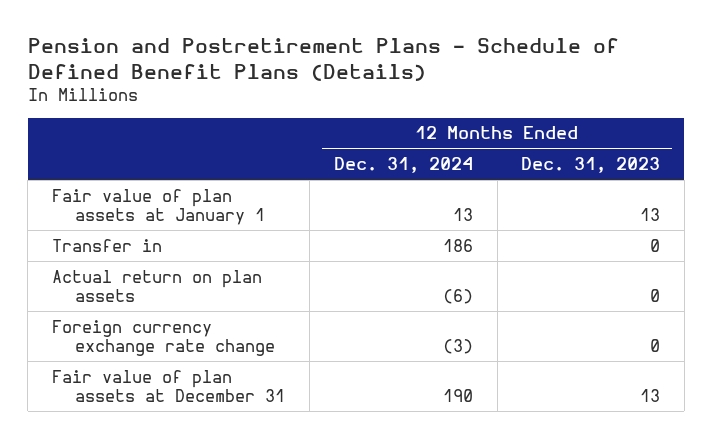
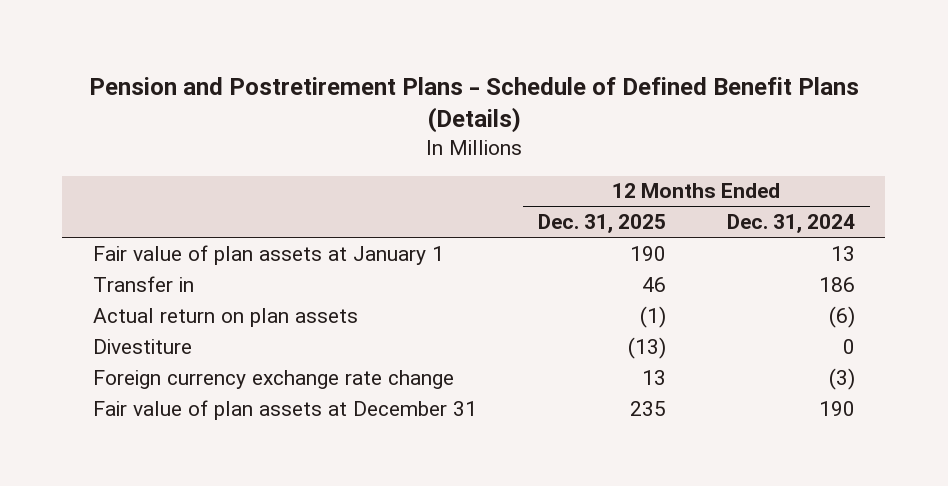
[521,157,661,174] Dec. 31, 2023 -> none
none -> [537,214,666,234] Dec. 31, 2025
none -> [92,338,192,354] Divestiture

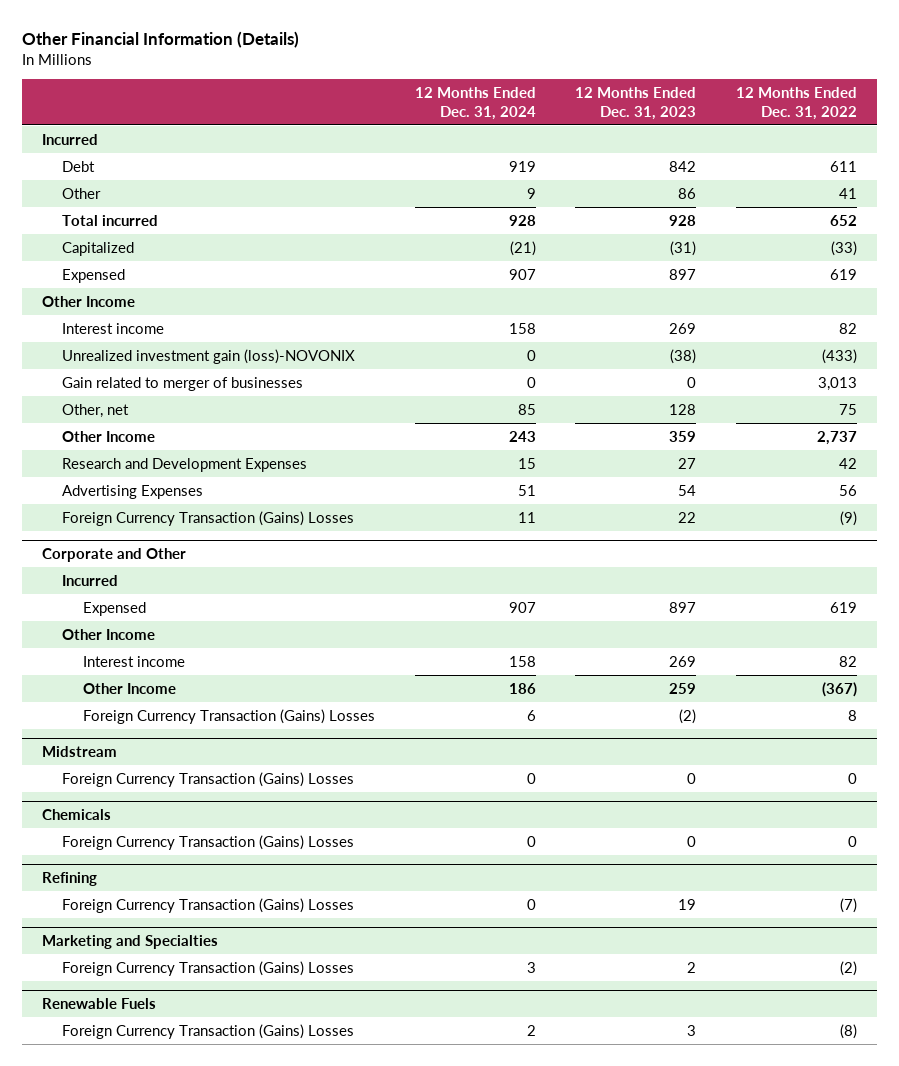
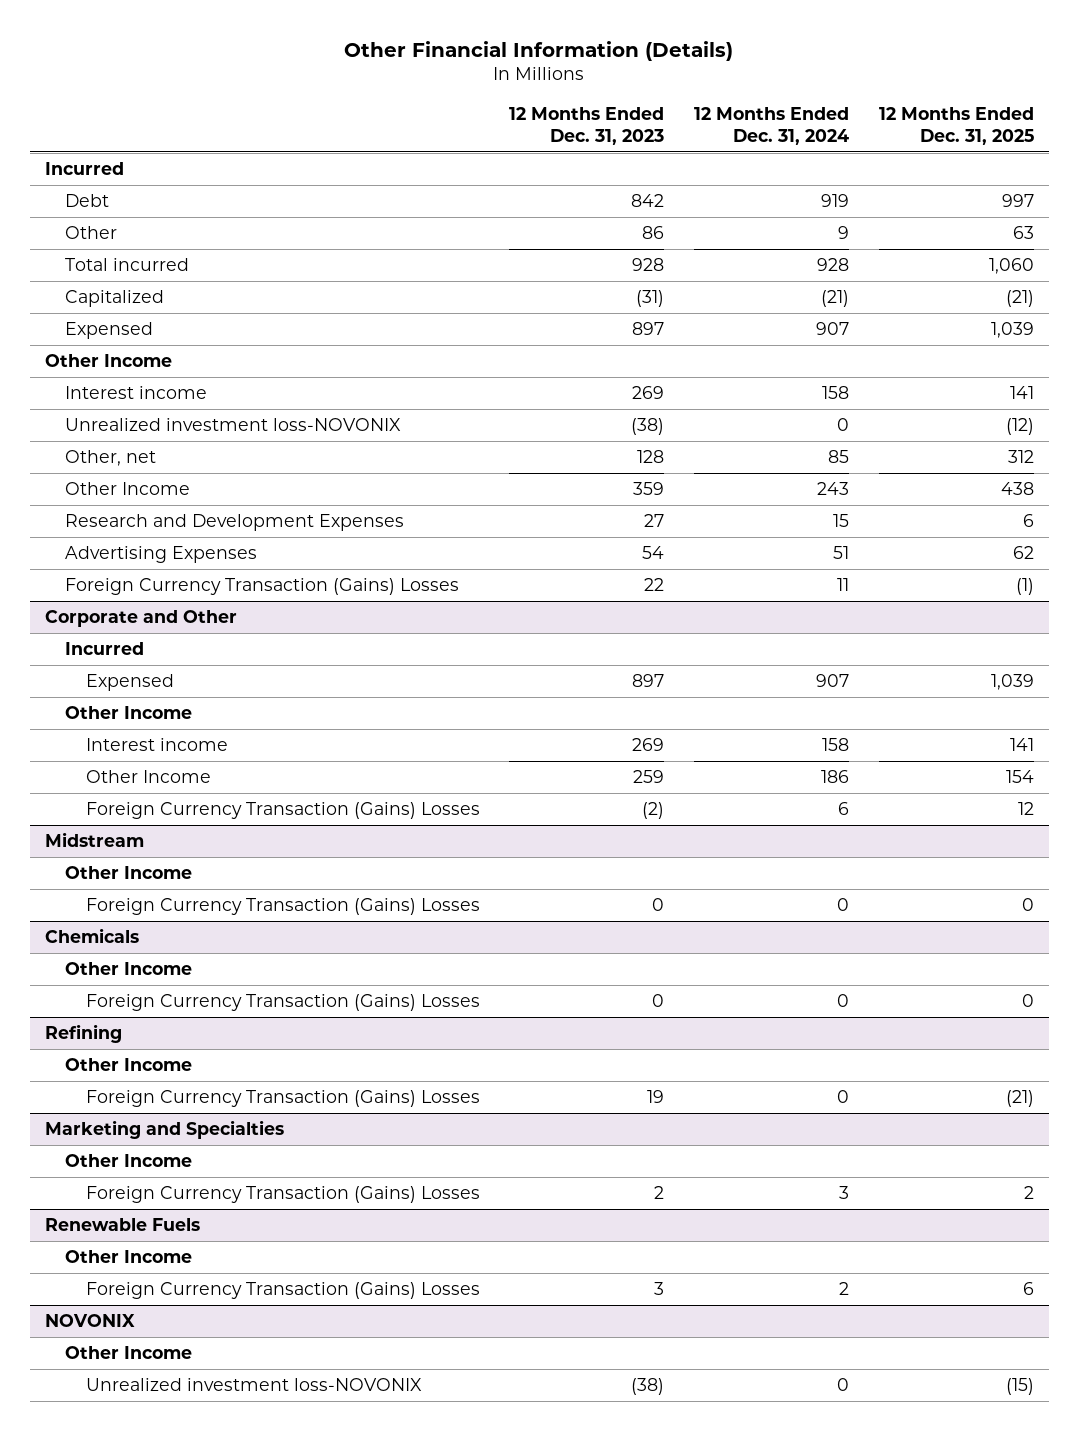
[735,86,857,120] 12 Months Ended Dec. 31, 2022 -> none
none -> [878,106,1034,146] 12 Months Ended Dec. 31, 2025
[62,376,304,391] Gain related to merger of businesses -> none
[62,348,356,364] Unrealized investment gain (loss)-NOVONIX -> [65,417,402,431] Unrealized investment loss-NOVONIX
none -> [65,865,193,879] Other Income
none -> [65,961,193,975] Other Income
none -> [65,1057,193,1071] Other Income
none -> [65,1153,193,1167] Other Income
none -> [65,1249,193,1263] Other Income
none -> [44,1313,135,1327] NOVONIX
none -> [65,1345,193,1359] Other Income
none -> [85,1377,422,1391] Unrealized investment loss-NOVONIX

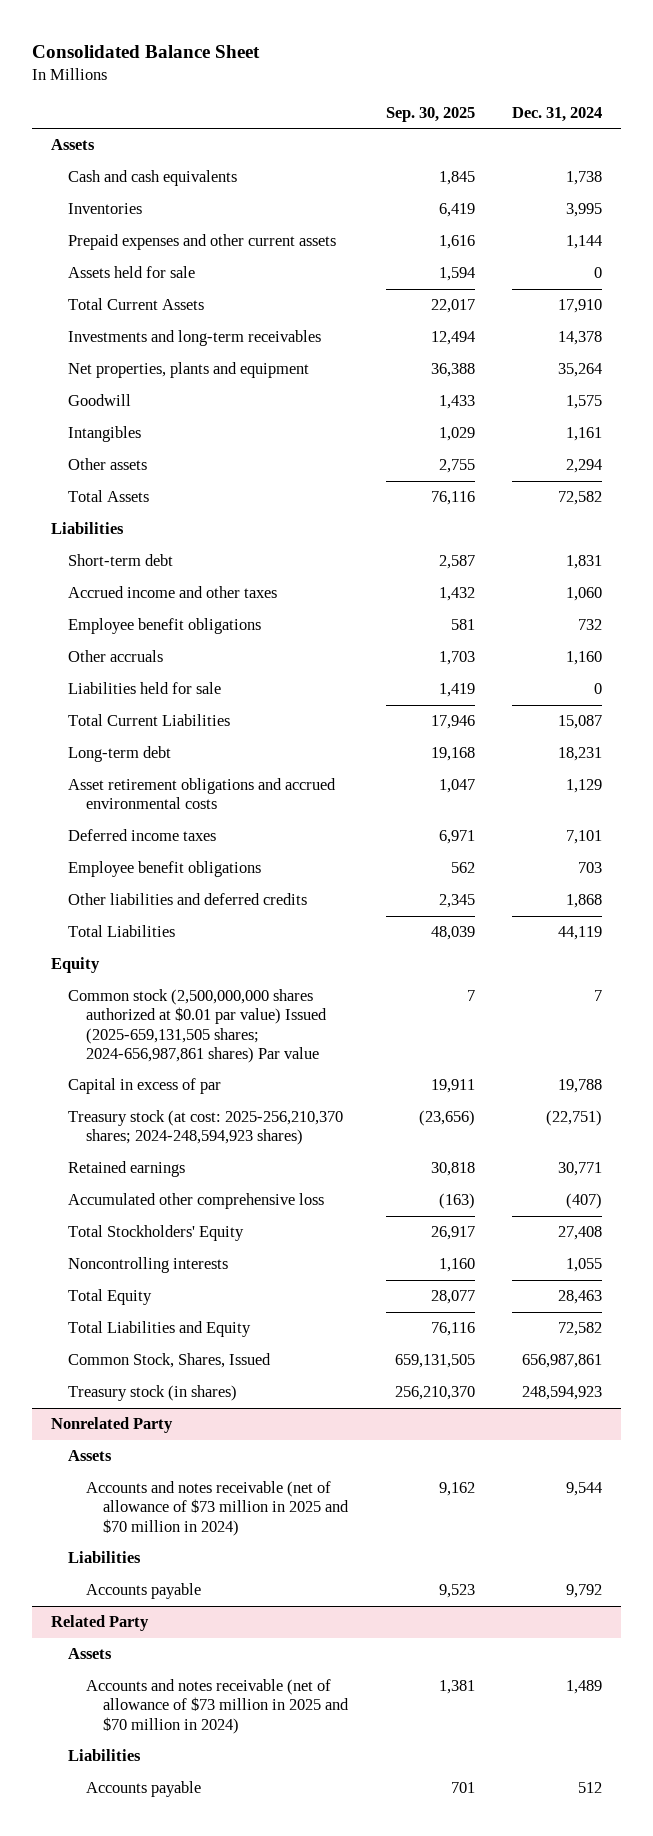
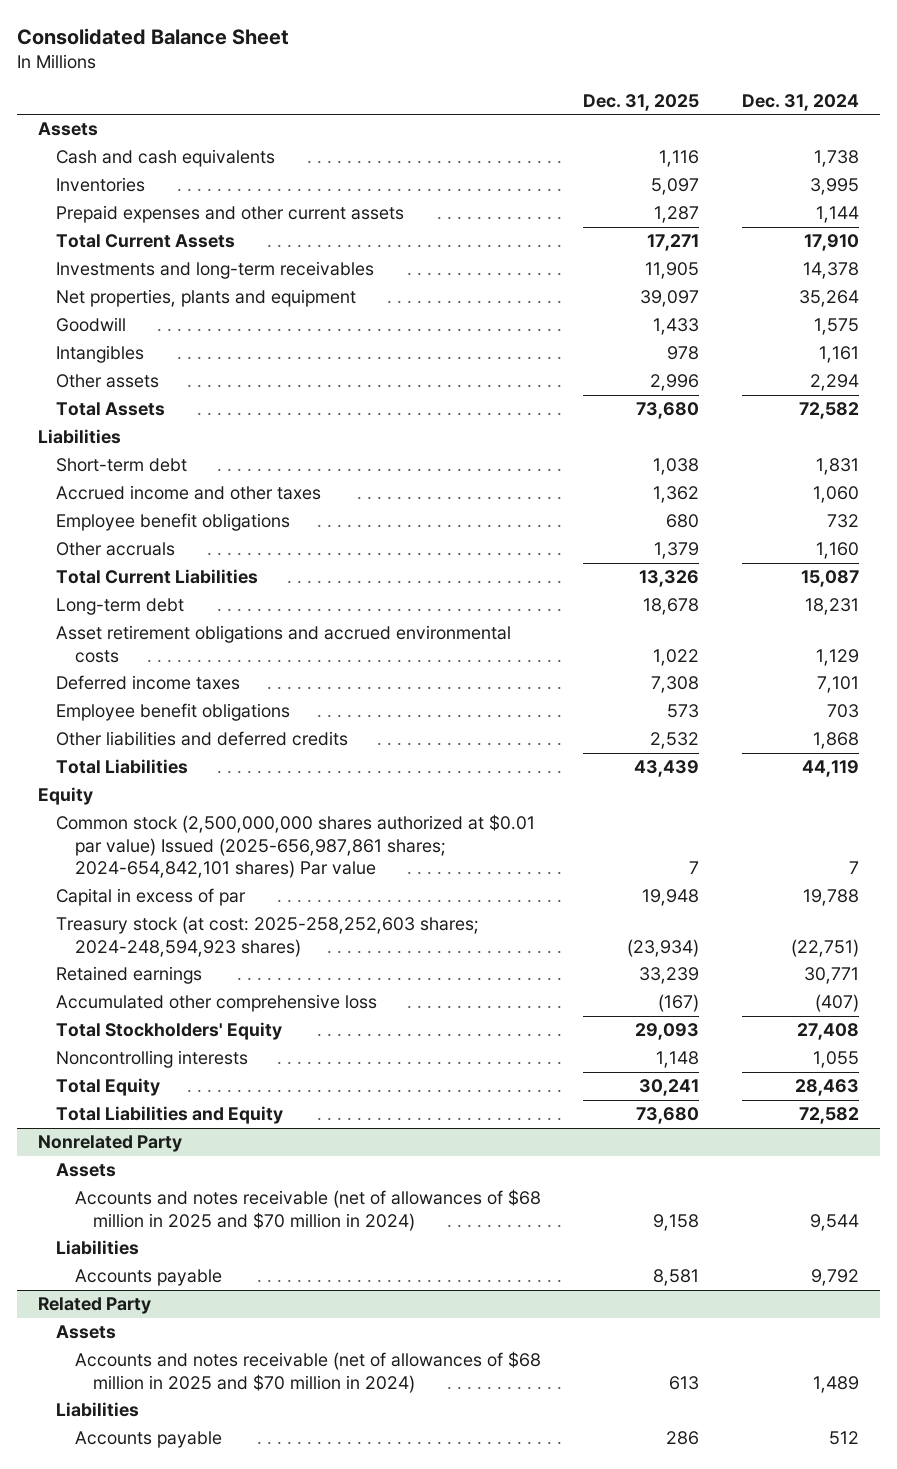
[385,106,475,122] Sep. 30, 2025 -> none
none -> [583,93,700,111] Dec. 31, 2025
[68,266,196,279] Assets held for sale -> none
[68,682,222,695] Liabilities held for sale -> none
[68,989,327,1063] Common stock (2,500,000,000 shares authorized at $0.01 par value) Issued (2025-659,131,505 shares; 2024-656,987,861 shares) Par value -> [56,814,536,879] Common stock (2,500,000,000 shares authorized at $0.01 par value) Issued (2025-656,987,861 shares; 2024-654,842,101 shares) Par value
[68,1110,344,1146] Treasury stock (at cost: 2025-256,210,370 shares; 2024-248,594,923 shares) -> [56,916,480,957] Treasury stock (at cost: 2025-258,252,603 shares; 2024-248,594,923 shares)
[68,1353,272,1369] Common Stock, Shares, Issued -> none
[68,1385,238,1402] Treasury stock (in shares) -> none
[85,1481,349,1536] Accounts and notes receivable (net of allowance of $73 million in 2025 and $70 million in 2024) -> [74,1189,541,1231] Accounts and notes receivable (net of allowances of $68 million in 2025 and $70 million in 2024)
[85,1679,349,1734] Accounts and notes receivable (net of allowance of $73 million in 2025 and $70 million in 2024) -> [74,1351,541,1393] Accounts and notes receivable (net of allowances of $68 million in 2025 and $70 million in 2024)

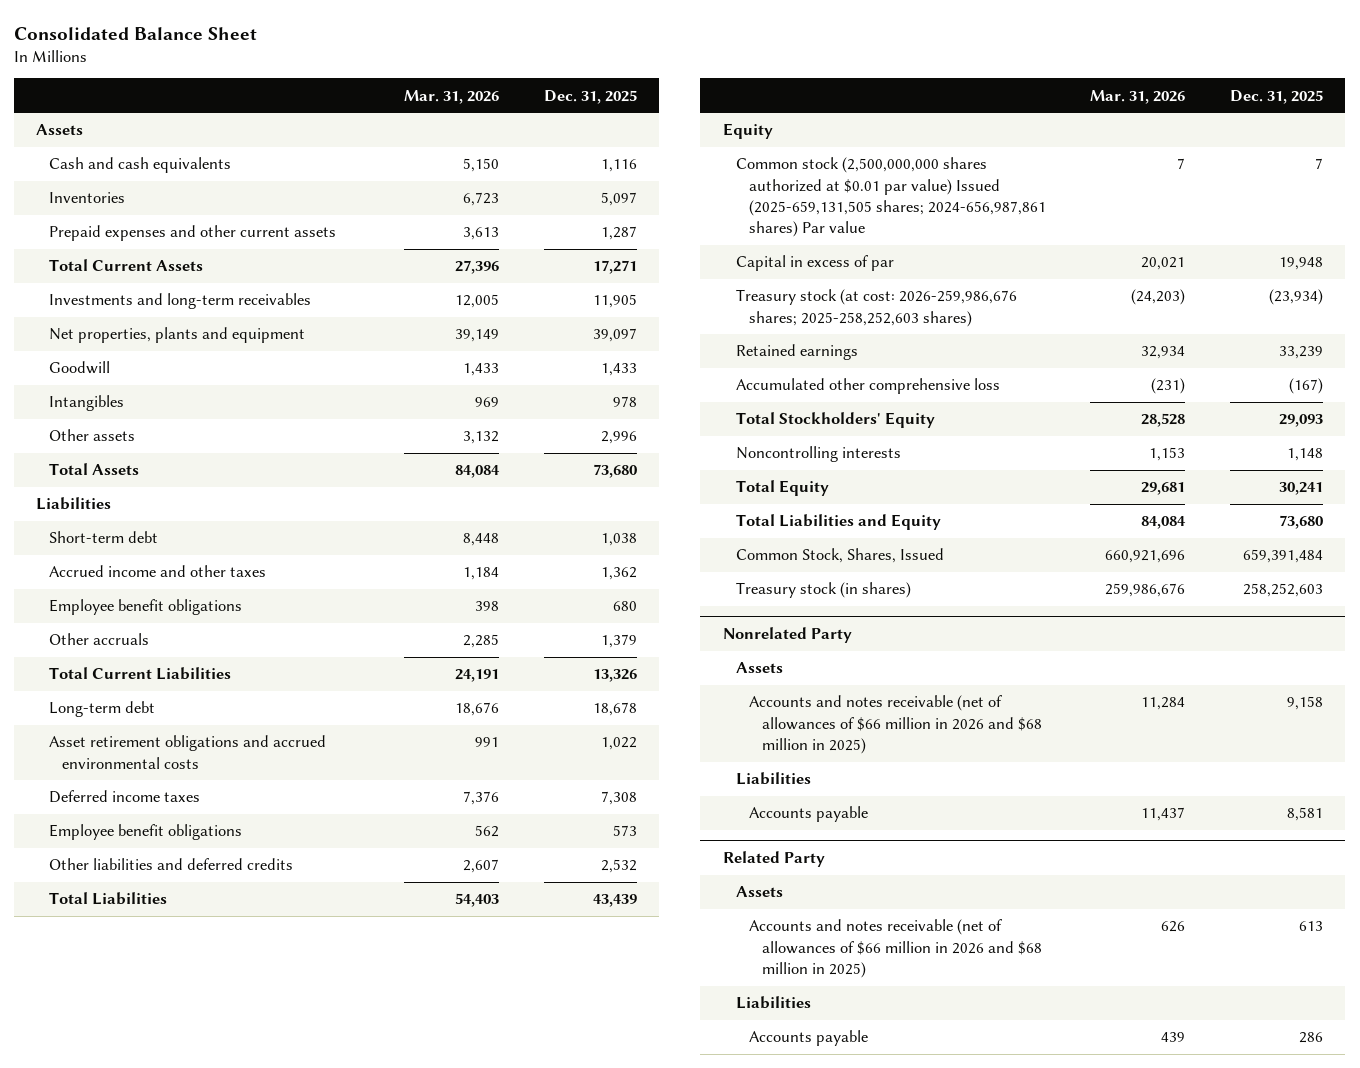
[741,93,859,111] Dec. 31, 2024 -> none
none -> [404,89,500,104] Mar. 31, 2026
[56,814,536,879] Common stock (2,500,000,000 shares authorized at $0.01 par value) Issued (2025-656,987,861 shares; 2024-654,842,101 shares) Par value -> [735,157,1046,238] Common stock (2,500,000,000 shares authorized at $0.01 par value) Issued (2025-659,131,505 shares; 2024-656,987,861 shares) Par value
[56,916,480,957] Treasury stock (at cost: 2025-258,252,603 shares; 2024-248,594,923 shares) -> [735,289,1017,327] Treasury stock (at cost: 2026-259,986,676 shares; 2025-258,252,603 shares)
none -> [735,548,944,564] Common Stock, Shares, Issued
none -> [735,582,911,599] Treasury stock (in shares)
[74,1189,541,1231] Accounts and notes receivable (net of allowances of $68 million in 2025 and $70 million in 2024) -> [748,695,1042,755] Accounts and notes receivable (net of allowances of $66 million in 2026 and $68 million in 2025)
[74,1351,541,1393] Accounts and notes receivable (net of allowances of $68 million in 2025 and $70 million in 2024) -> [748,919,1042,979] Accounts and notes receivable (net of allowances of $66 million in 2026 and $68 million in 2025)

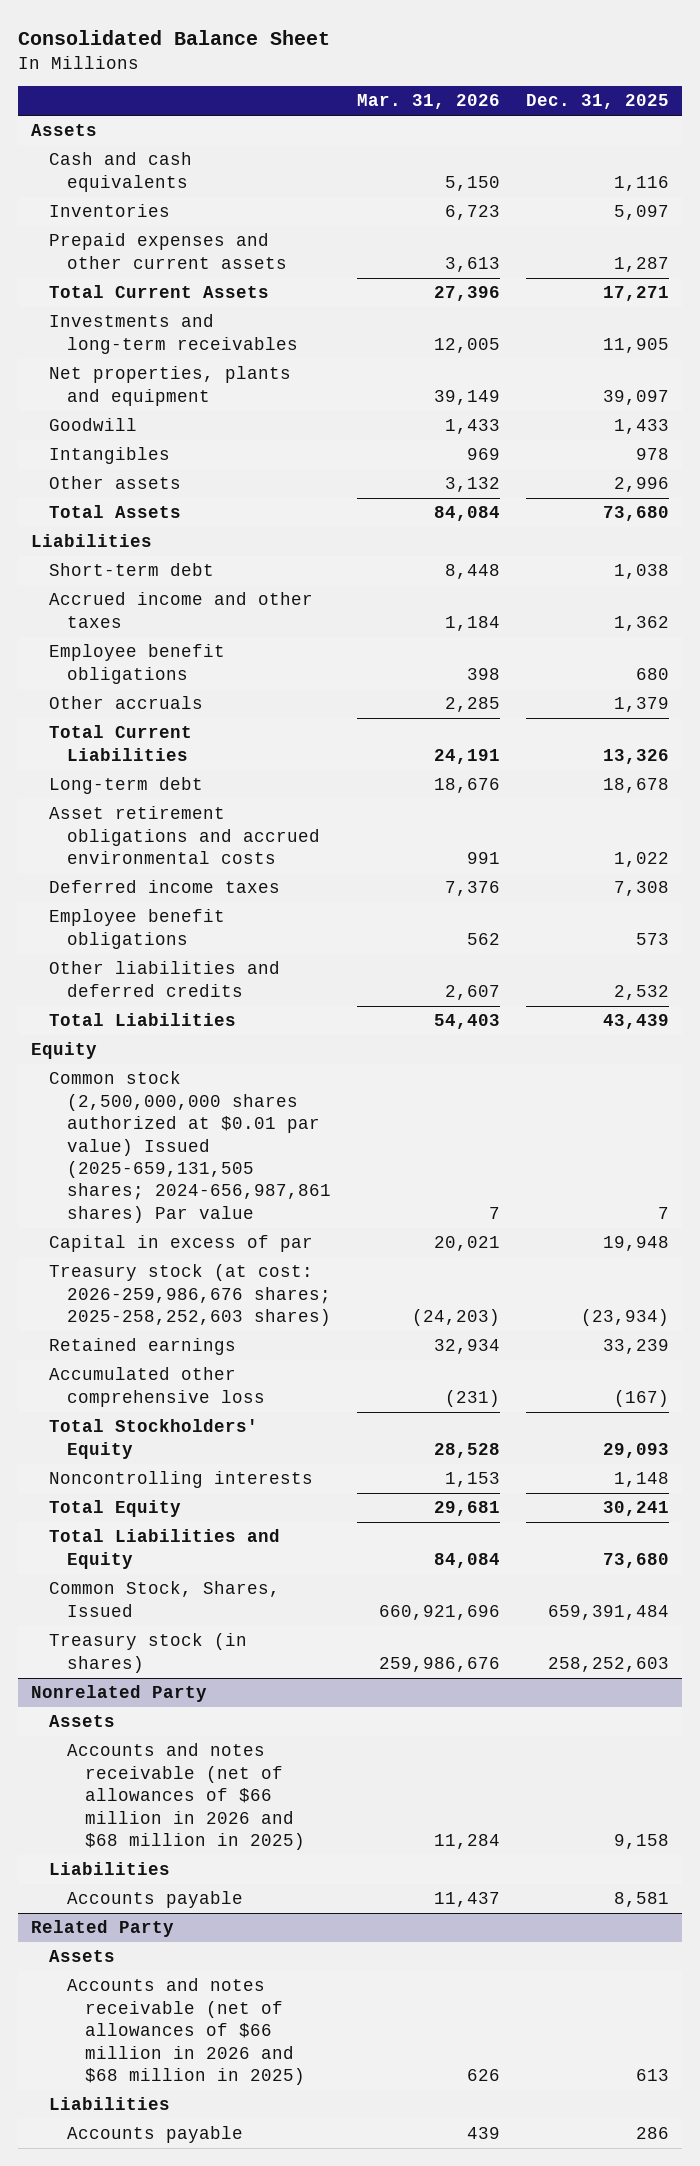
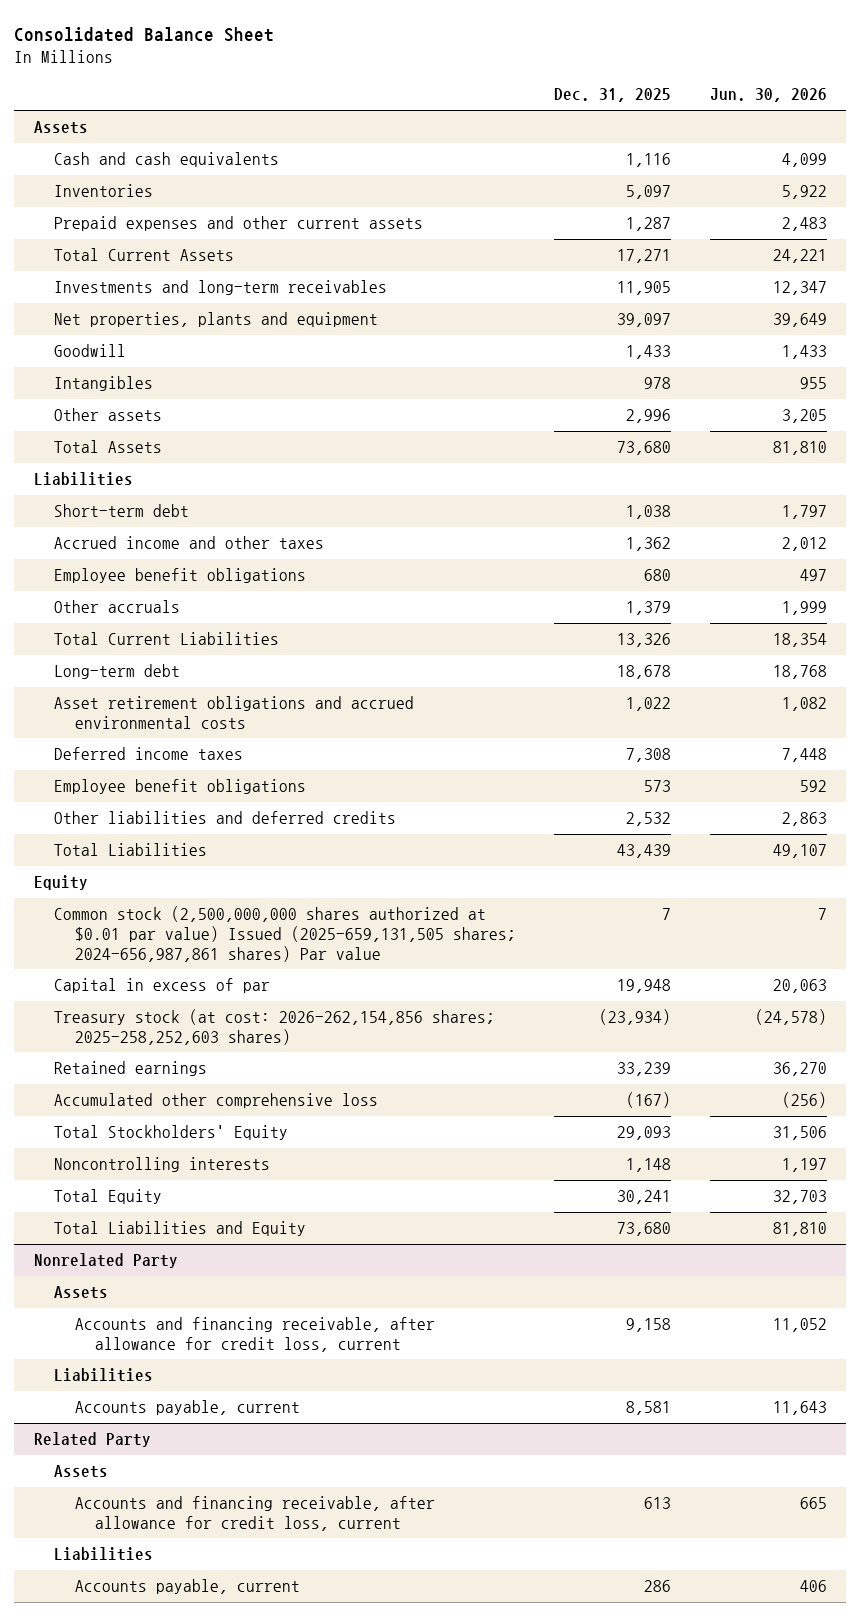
[356,94,500,110] Mar. 31, 2026 -> none
none -> [709,88,827,103] Jun. 30, 2026
[49,1264,331,1327] Treasury stock (at cost: 2026-259,986,676 shares; 2025-258,252,603 shares) -> [54,1009,496,1045] Treasury stock (at cost: 2026-262,154,856 shares; 2025-258,252,603 shares)
[49,1581,281,1617] Common Stock, Shares, Issued -> none
[49,1633,248,1673] Treasury stock (in shares) -> none
[66,1743,305,1850] Accounts and notes receivable (net of allowances of $66 million in 2026 and $68 million in 2025) -> [74,1317,435,1352] Accounts and financing receivable, after allowance for credit loss, current
[66,1891,243,1909] Accounts payable -> [74,1400,300,1416] Accounts payable, current
[66,1978,305,2085] Accounts and notes receivable (net of allowances of $66 million in 2026 and $68 million in 2025) -> [74,1496,435,1531] Accounts and financing receivable, after allowance for credit loss, current
[66,2126,243,2144] Accounts payable -> [74,1579,300,1595] Accounts payable, current

